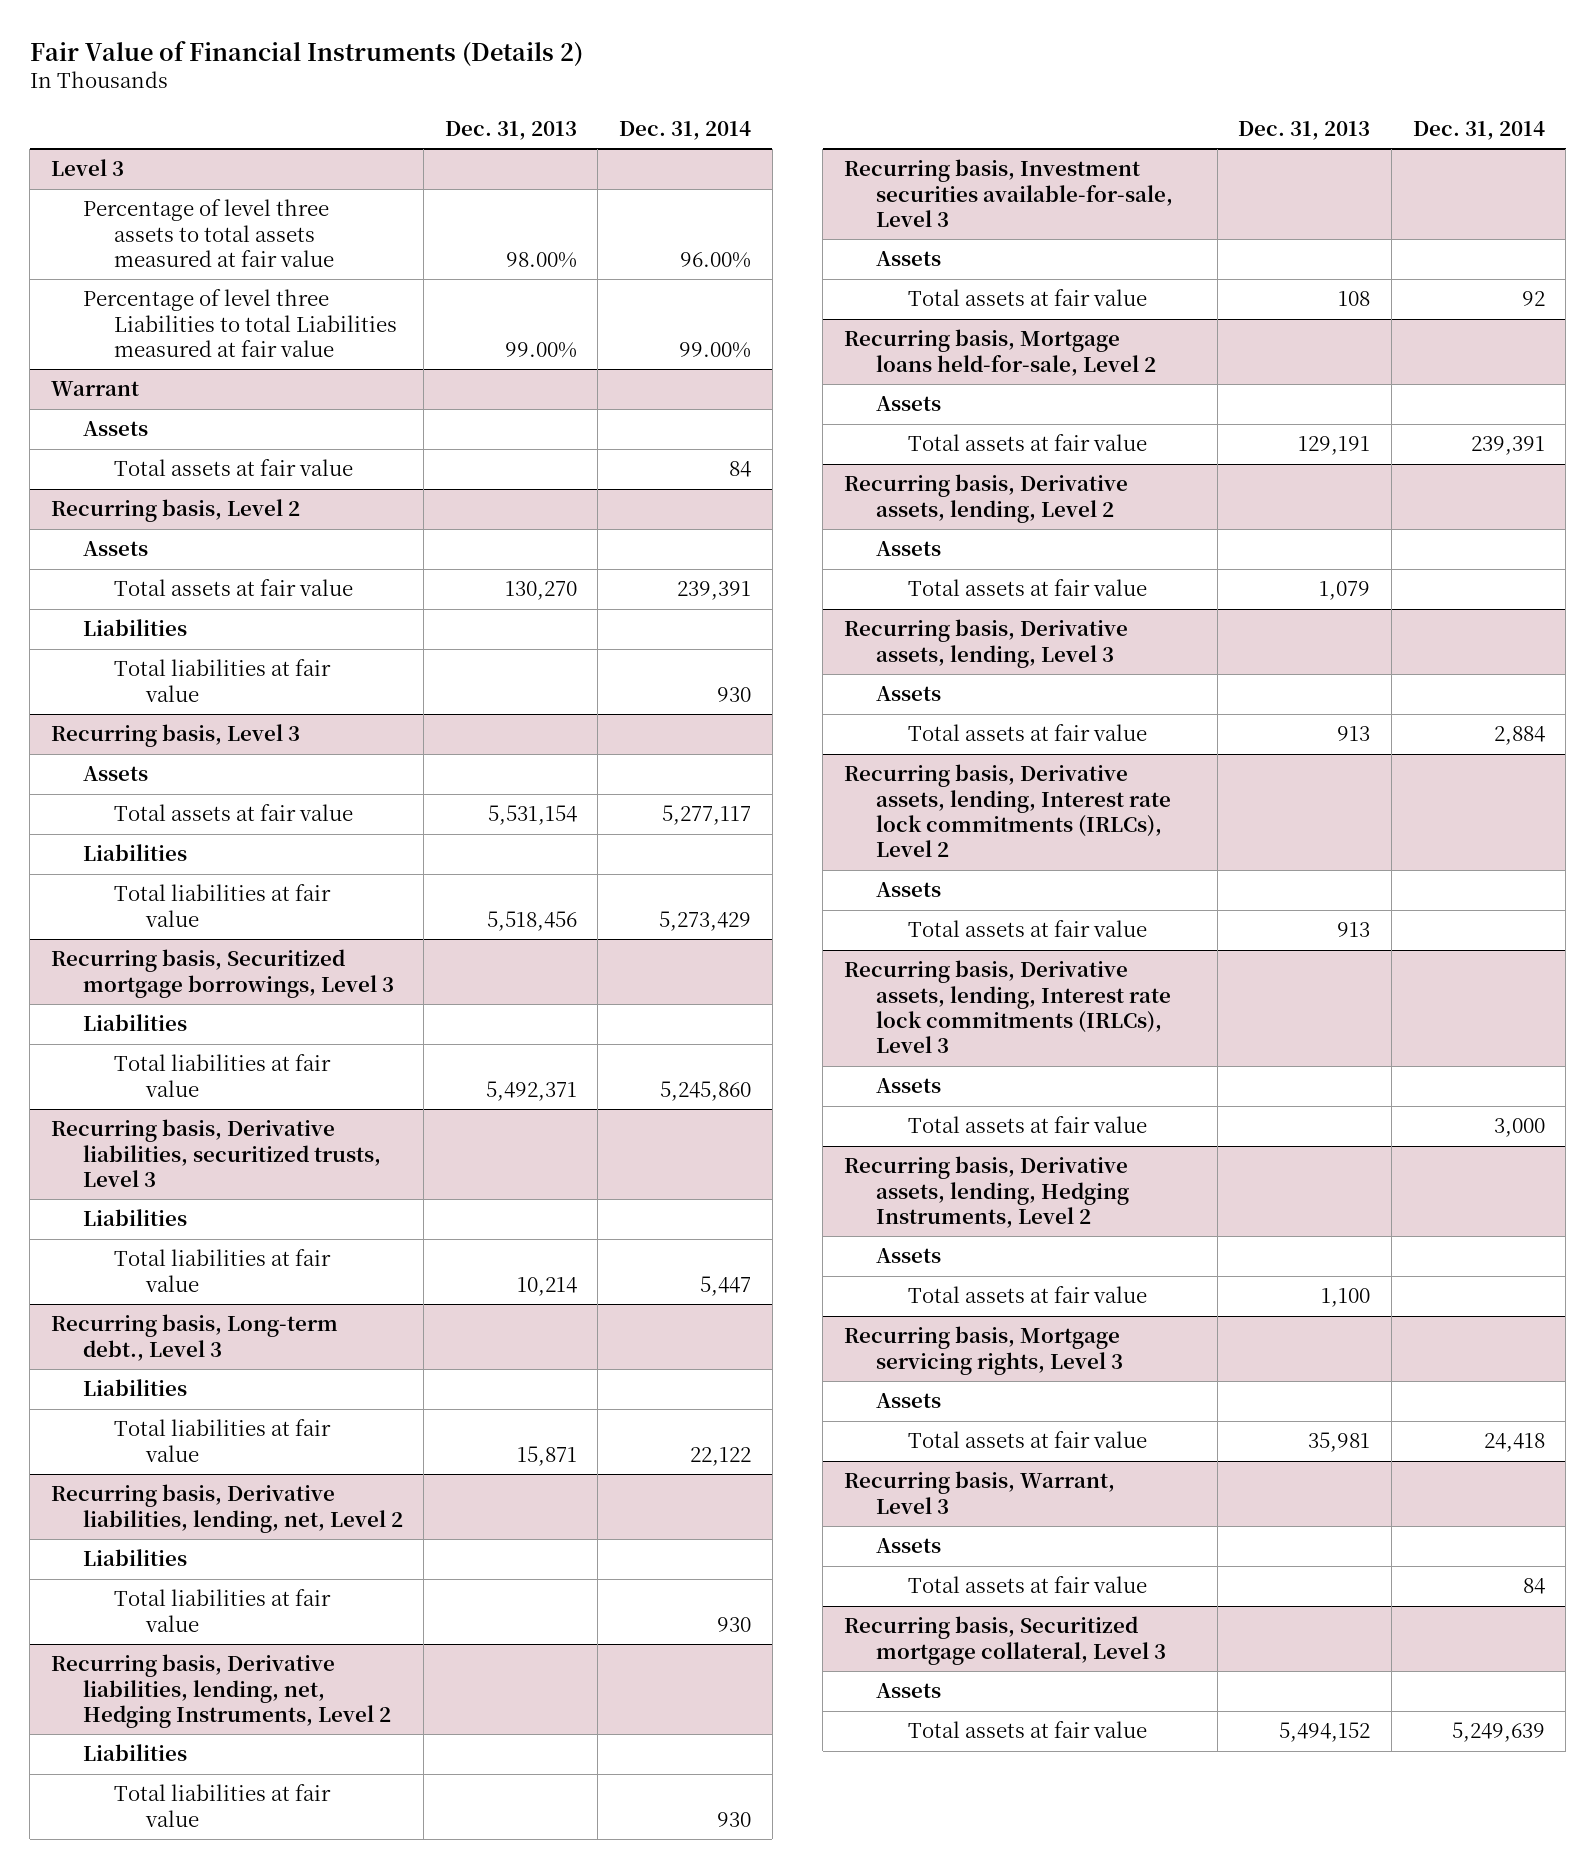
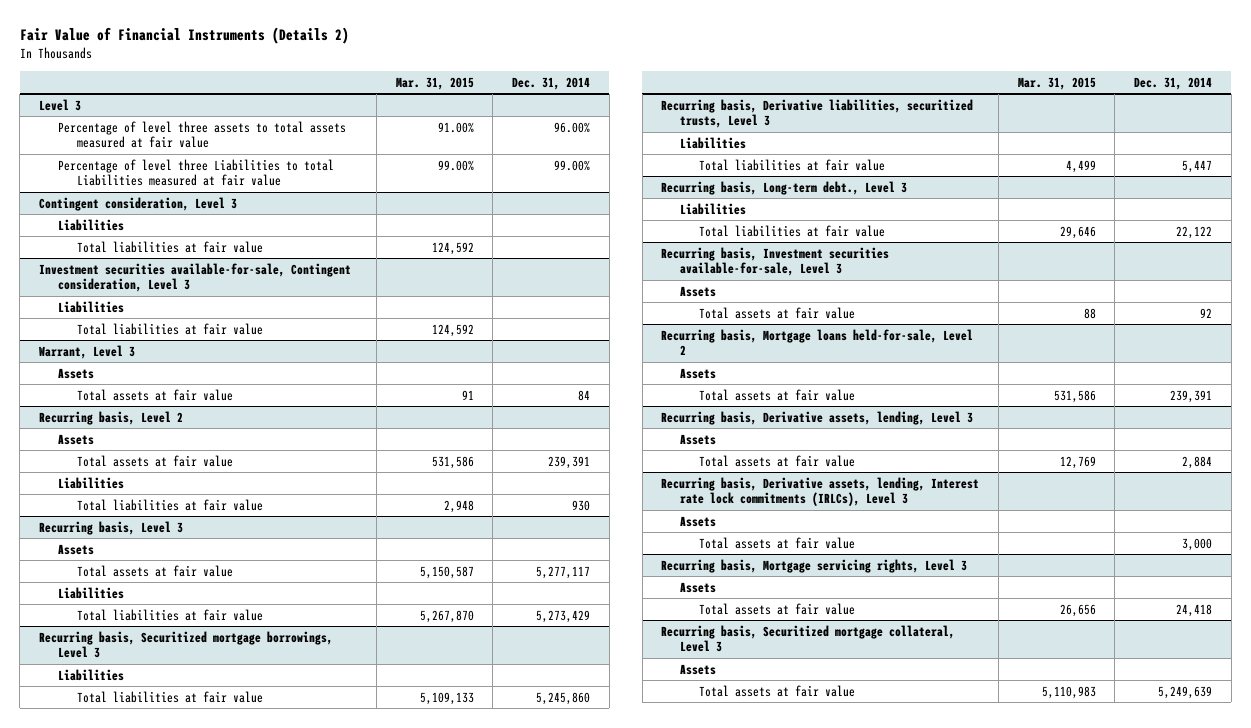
[444,120,577,140] Dec. 31, 2013 -> none
none -> [395,76,474,90] Mar. 31, 2015
[50,381,139,397] Warrant -> none
none -> [39,196,238,211] Contingent consideration, Level 3
none -> [57,218,124,231] Liabilities
none -> [76,240,263,253] Total liabilities at fair value
none -> [39,262,352,293] Investment securities available-for-sale, Contingent consideration, Level 3
none -> [57,300,124,313] Liabilities
none -> [76,322,263,335] Total liabilities at fair value
none -> [39,344,136,359] Warrant, Level 3
[50,1484,403,1533] Recurring basis, Derivative liabilities, lending, net, Level 2 -> none
[82,1549,187,1567] Liabilities -> none
[114,1589,332,1632] Total liabilities at fair value -> none
[50,1654,391,1728] Recurring basis, Derivative liabilities, lending, net, Hedging Instruments, Level 2 -> none
[82,1744,187,1762] Liabilities -> none
[114,1784,332,1827] Total liabilities at fair value -> none
[844,474,1129,523] Recurring basis, Derivative assets, lending, Level 2 -> none
[876,541,942,557] Assets -> none
[907,579,1147,597] Total assets at fair value -> none
[844,764,1172,858] Recurring basis, Derivative assets, lending, Interest rate lock commitments (IRLCs), Level 2 -> none
[876,882,942,898] Assets -> none
[907,920,1147,938] Total assets at fair value -> none
[844,1156,1130,1228] Recurring basis, Derivative assets, lending, Hedging Instruments, Level 2 -> none
[876,1248,942,1264] Assets -> none
[907,1286,1147,1304] Total assets at fair value -> none
[844,1471,1116,1514] Recurring basis, Warrant, Level 3 -> none
[876,1538,942,1554] Assets -> none
[907,1576,1147,1594] Total assets at fair value -> none

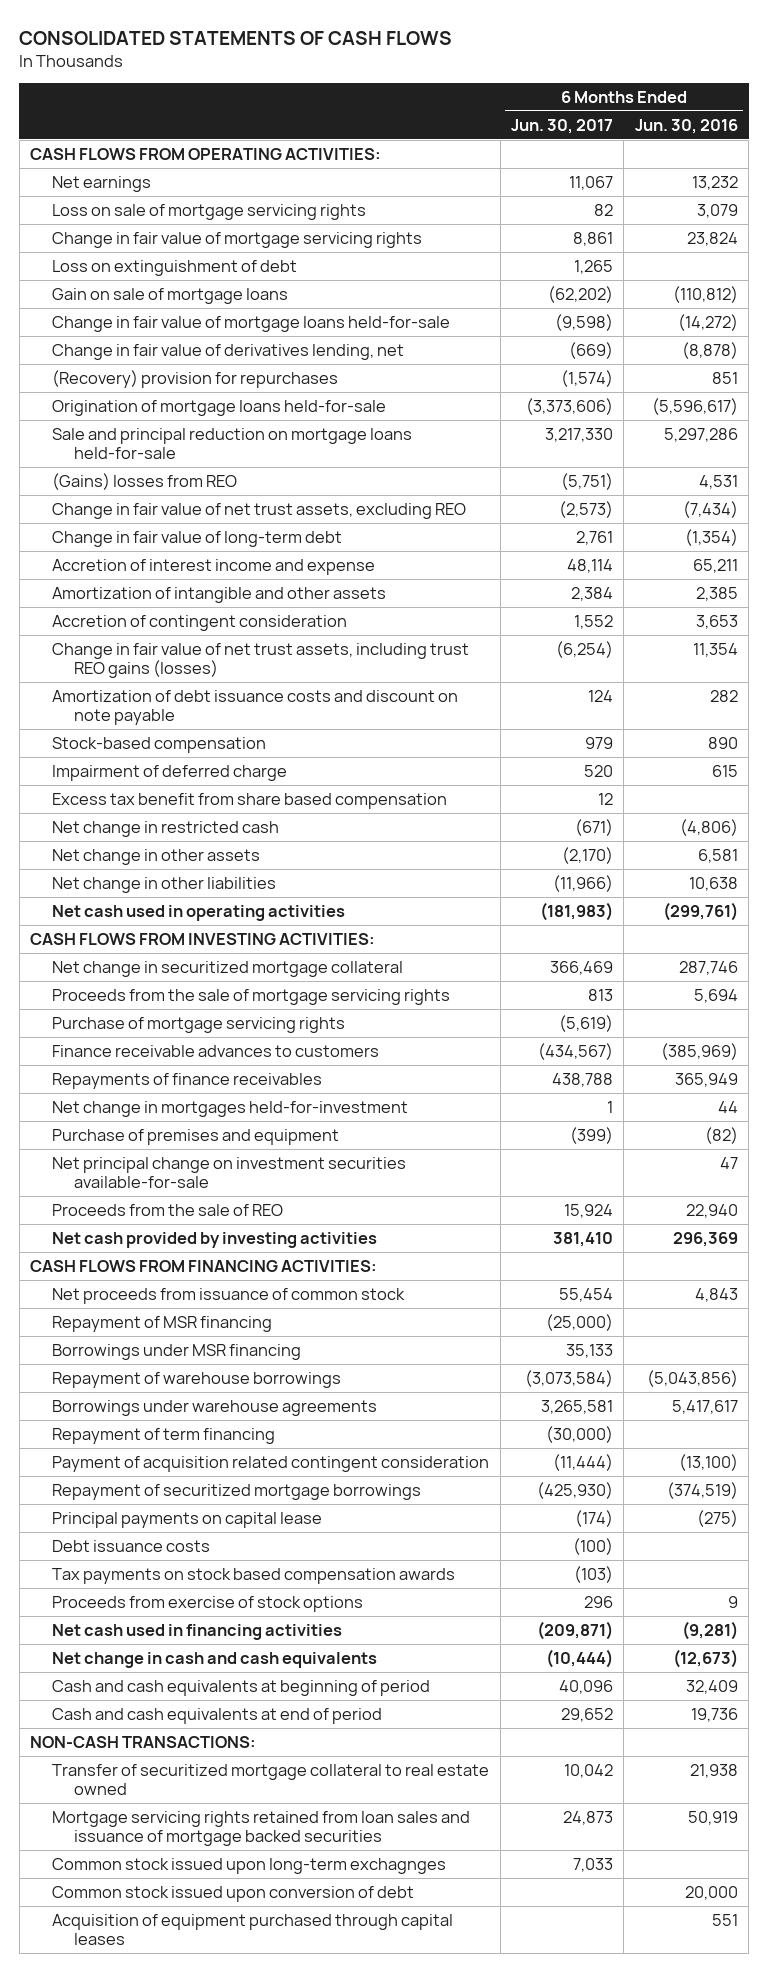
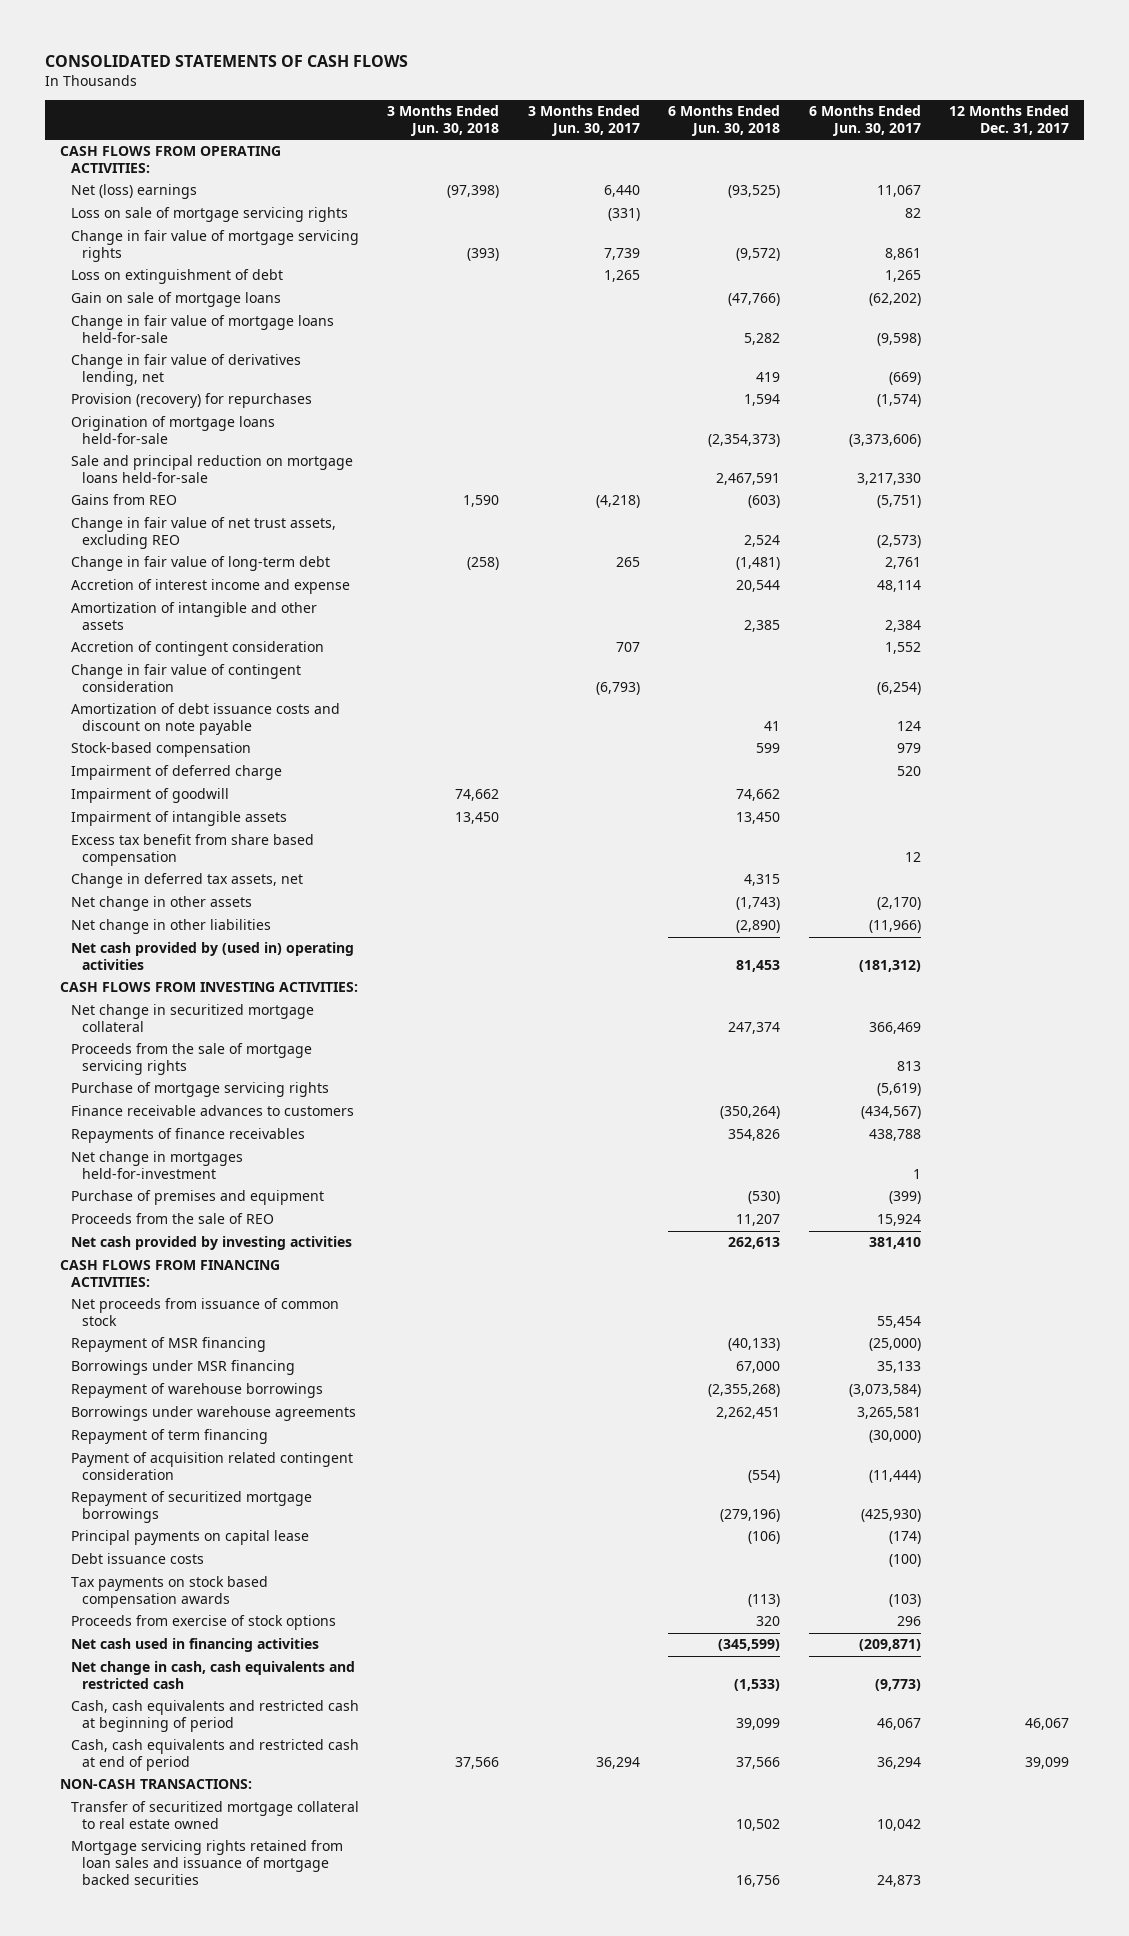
[634,118,738,134] Jun. 30, 2016 -> none
none -> [387,105,500,136] 3 Months Ended Jun. 30, 2018
none -> [527,105,640,136] 3 Months Ended Jun. 30, 2017
none -> [668,105,781,136] 6 Months Ended Jun. 30, 2018
none -> [949,105,1070,135] 12 Months Ended Dec. 31, 2017
[52,175,152,192] Net earnings -> [70,184,197,200] Net (loss) earnings
[52,369,339,388] (Recovery) provision for repurchases -> [70,393,312,409] Provision (recovery) for repurchases
[52,472,238,490] (Gains) losses from REO -> [70,494,177,506] Gains from REO
[52,642,470,678] Change in fair value of net trust assets, including trust REO gains (losses) -> [70,664,301,692] Change in fair value of contingent consideration
none -> [70,788,229,804] Impairment of goodwill
none -> [70,811,287,827] Impairment of intangible assets
[52,820,280,837] Net change in restricted cash -> none
none -> [70,873,303,889] Change in deferred tax assets, net
[52,904,346,921] Net cash used in operating activities -> [70,942,354,970] Net cash provided by (used in) operating activities
[539,901,613,921] (181,983) -> [858,959,921,972] (181,312)
[52,1156,407,1188] Net principal change on investment securities available-for-sale -> none
[52,1651,378,1668] Net change in cash and cash equivalents -> [70,1661,355,1689] Net change in cash, cash equivalents and restricted cash
[545,1648,613,1668] (10,444) -> [874,1678,921,1691] (9,773)
[52,1679,431,1696] Cash and cash equivalents at beginning of period -> [70,1700,359,1732] Cash, cash equivalents and restricted cash at beginning of period
[558,1679,613,1694] 40,096 -> [876,1717,921,1730] 46,067
[52,1707,383,1724] Cash and cash equivalents at end of period -> [70,1739,359,1771] Cash, cash equivalents and restricted cash at end of period
[560,1707,613,1722] 29,652 -> [876,1756,921,1769] 36,294
[52,1857,447,1874] Common stock issued upon long-term exchagnges -> none
[52,1885,415,1902] Common stock issued upon conversion of debt -> none
[52,1913,454,1945] Acquisition of equipment purchased through capital leases -> none

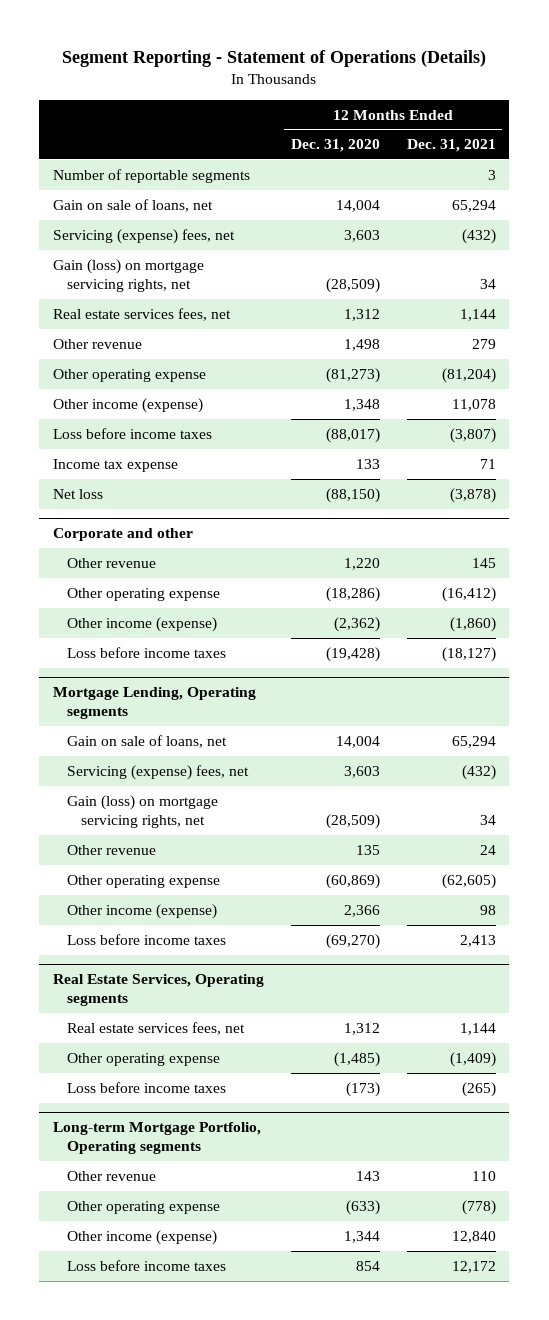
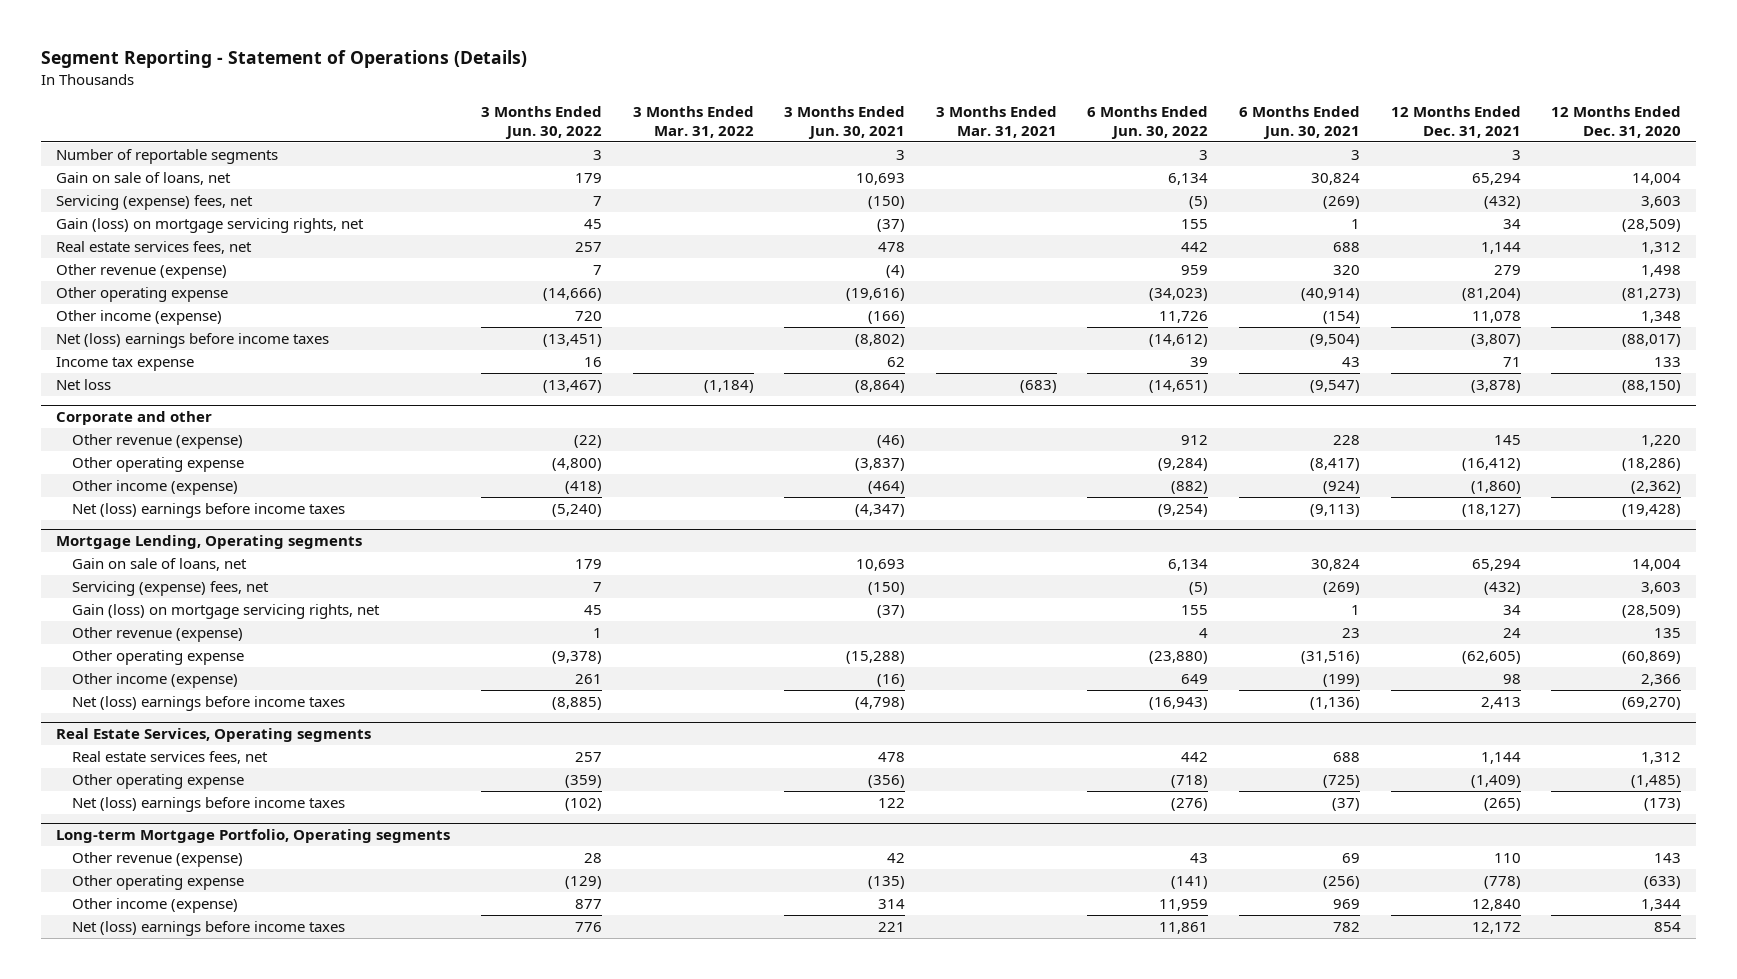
none -> [480,105,602,139] 3 Months Ended Jun. 30, 2022
none -> [632,105,754,138] 3 Months Ended Mar. 31, 2022
none -> [784,105,906,139] 3 Months Ended Jun. 30, 2021
none -> [935,105,1057,138] 3 Months Ended Mar. 31, 2021
none -> [1087,105,1209,139] 6 Months Ended Jun. 30, 2022
none -> [1238,105,1360,139] 6 Months Ended Jun. 30, 2021
[52,338,142,349] Other revenue -> [56,263,228,279] Other revenue (expense)
[52,427,212,439] Loss before income taxes -> [56,332,330,348] Net (loss) earnings before income taxes
[66,557,156,568] Other revenue -> [72,433,244,449] Other revenue (expense)
[66,646,226,658] Loss before income taxes -> [72,502,346,518] Net (loss) earnings before income taxes
[66,844,156,855] Other revenue -> [72,626,244,642] Other revenue (expense)
[66,933,226,945] Loss before income taxes -> [72,695,346,711] Net (loss) earnings before income taxes
[66,1081,226,1093] Loss before income taxes -> [72,796,346,812] Net (loss) earnings before income taxes
[66,1170,156,1181] Other revenue -> [72,851,244,867] Other revenue (expense)
[66,1259,226,1271] Loss before income taxes -> [72,920,346,936] Net (loss) earnings before income taxes

